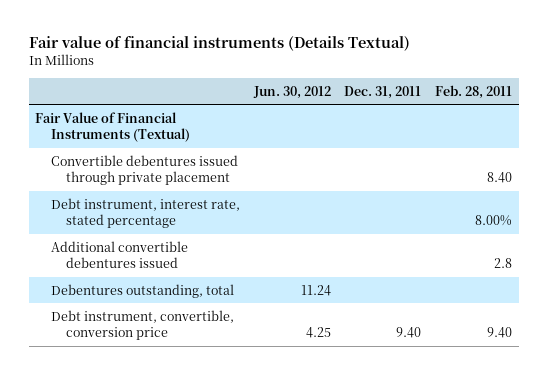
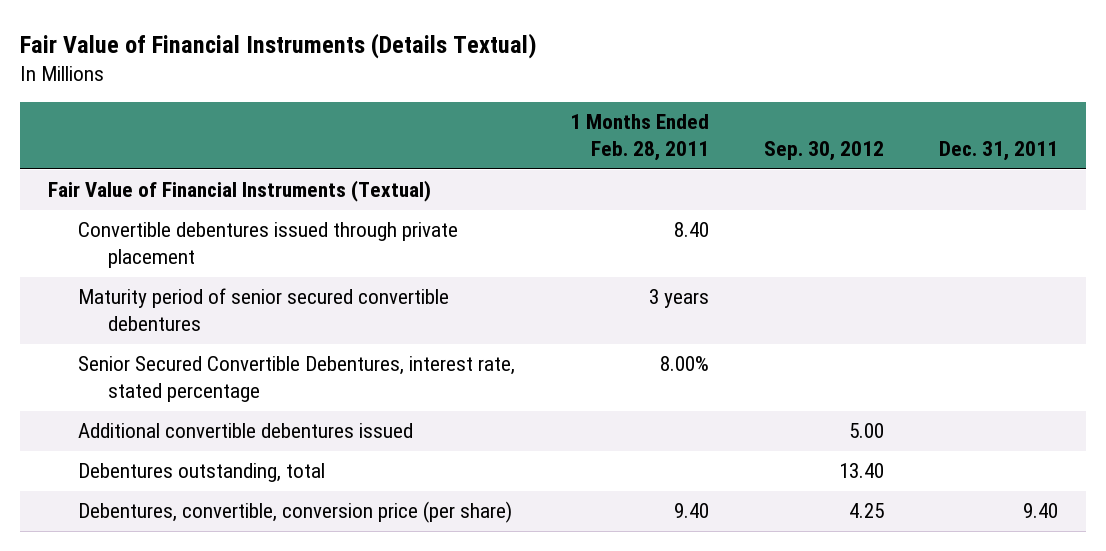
[28,36,410,52] Fair value of financial instruments (Details Textual) -> [20,32,538,59] Fair Value of Financial Instruments (Details Textual)
[252,85,331,99] Jun. 30, 2012 -> none
[434,84,512,99] Feb. 28, 2011 -> none
none -> [569,114,709,162] 1 Months Ended Feb. 28, 2011
none -> [763,141,884,162] Sep. 30, 2012
none -> [77,288,449,332] Maturity period of senior secured convertible debentures
[50,197,240,229] Debt instrument, interest rate, stated percentage -> [77,356,515,403] Senior Secured Convertible Debentures, interest rate, stated percentage
[50,309,234,341] Debt instrument, convertible, conversion price -> [77,501,512,524] Debentures, convertible, conversion price (per share)

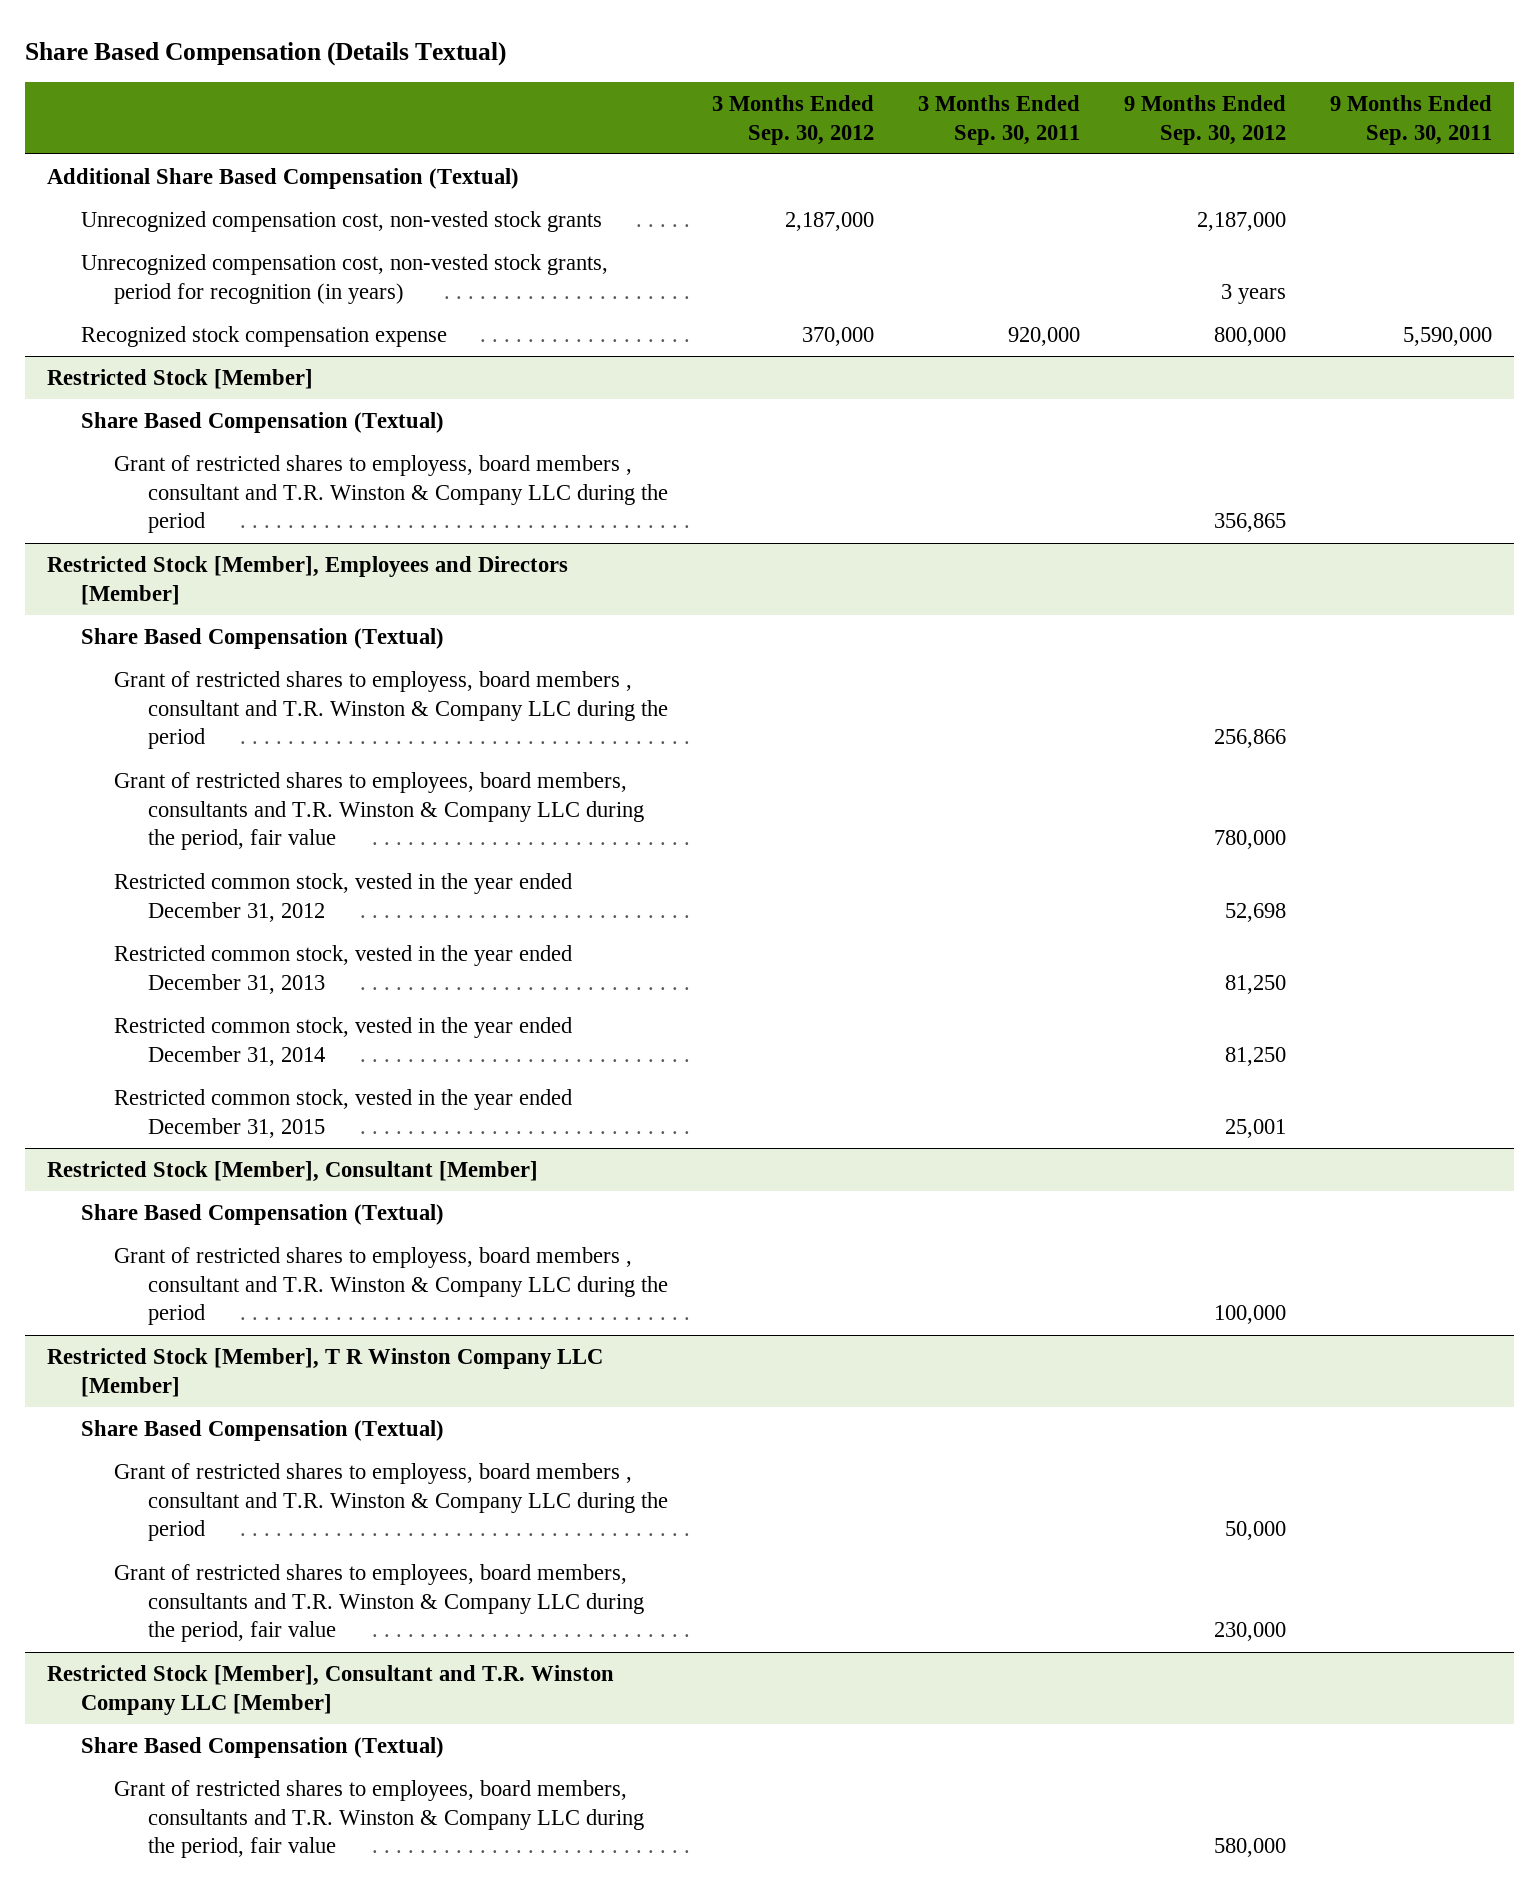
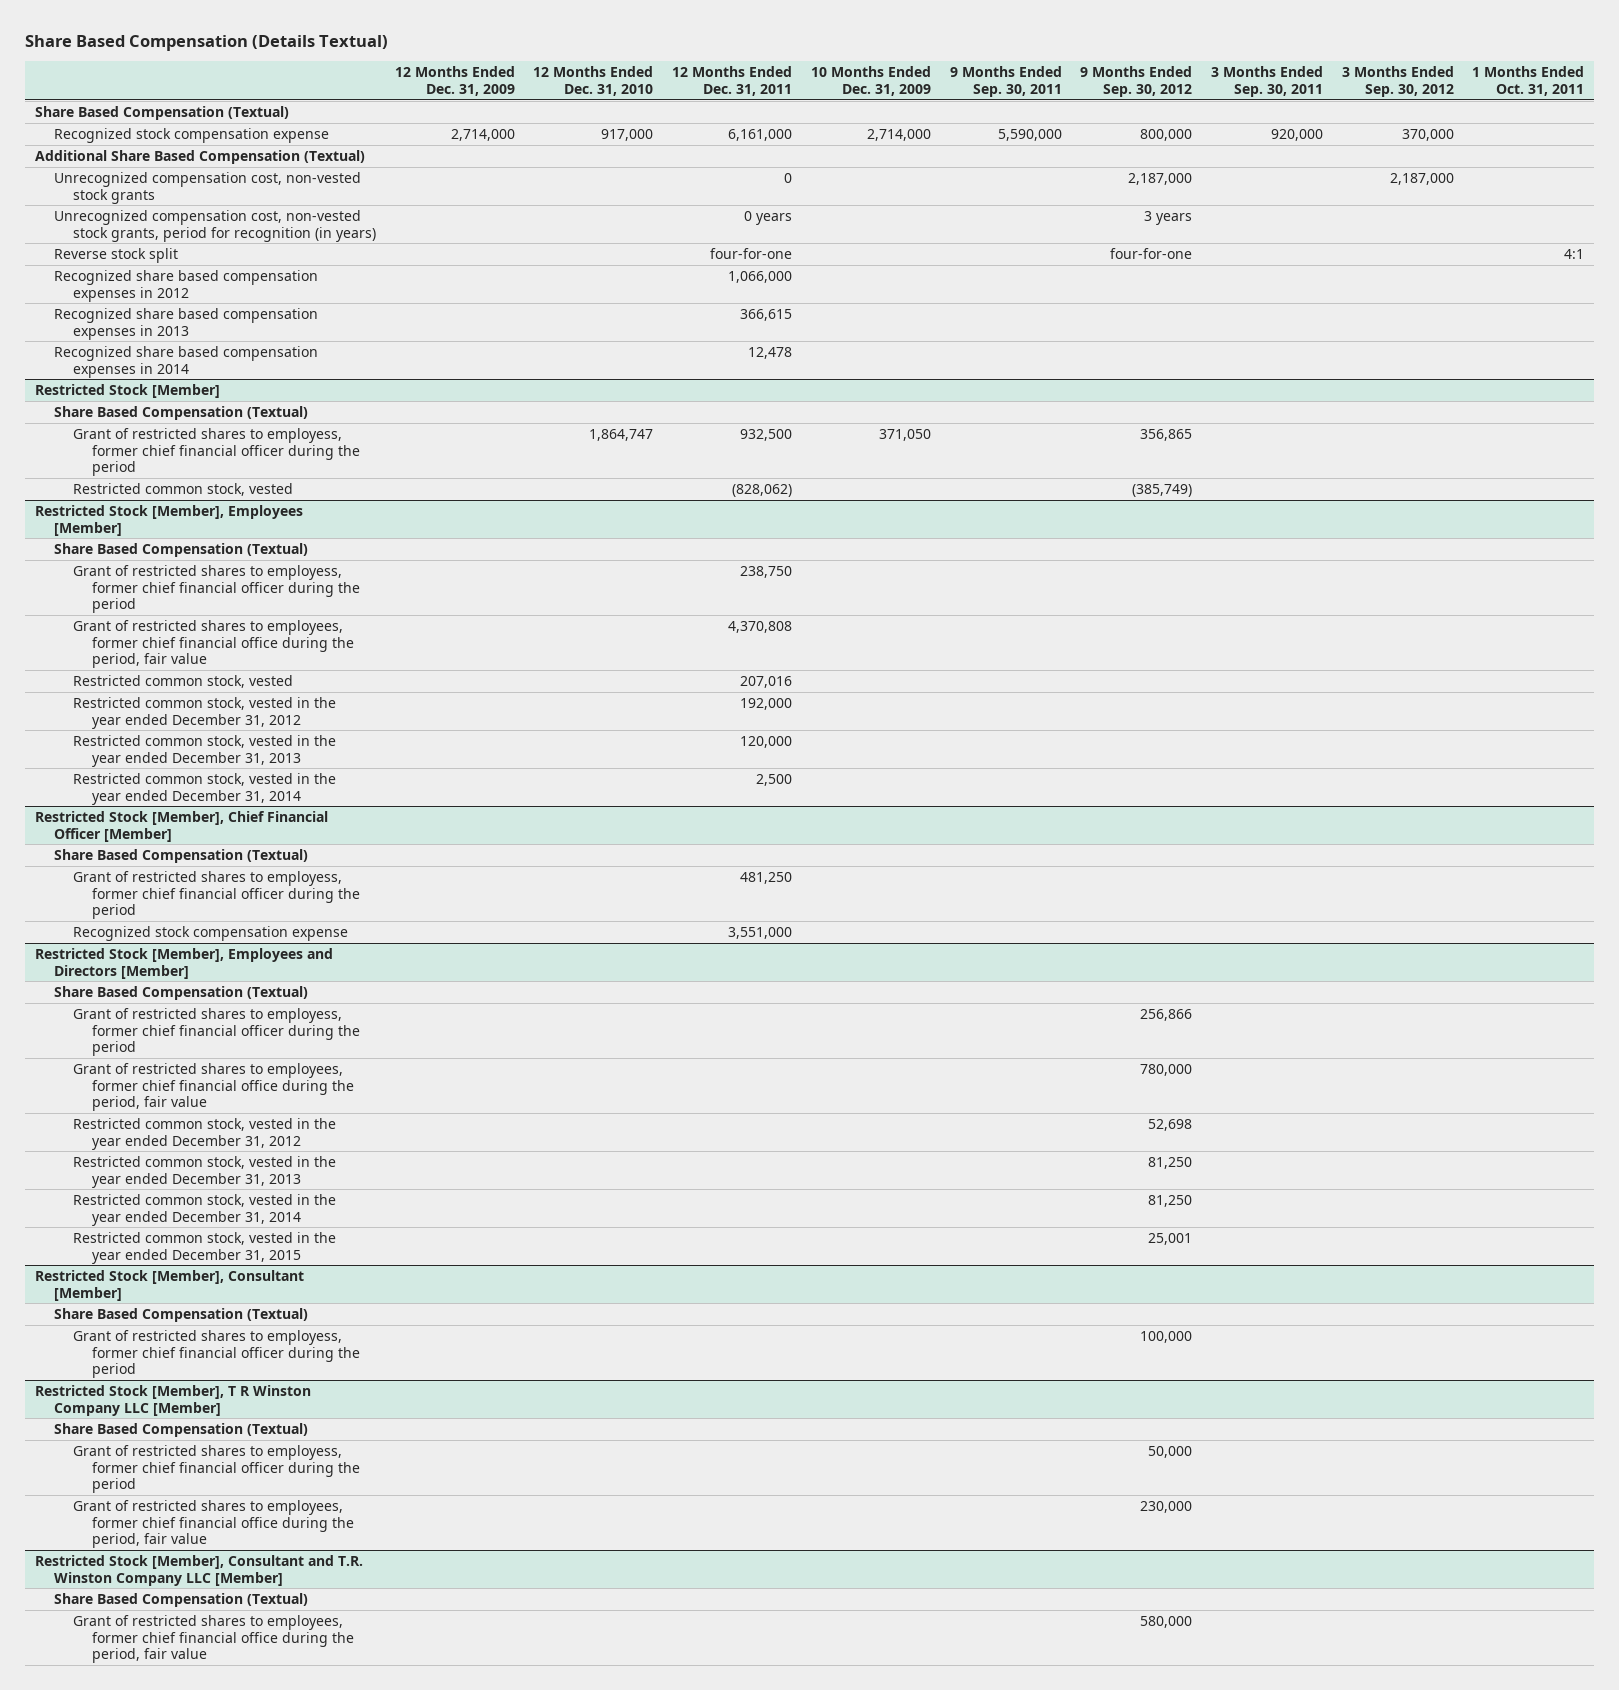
none -> [394,66,515,96] 12 Months Ended Dec. 31, 2009
none -> [533,66,654,96] 12 Months Ended Dec. 31, 2010
none -> [672,66,793,96] 12 Months Ended Dec. 31, 2011
none -> [810,66,931,96] 10 Months Ended Dec. 31, 2009
none -> [1472,66,1585,96] 1 Months Ended Oct. 31, 2011
none -> [34,105,289,120] Share Based Compensation (Textual)
[80,325,447,347] Recognized stock compensation expense -> [53,127,329,143] Recognized stock compensation expense
none -> [53,247,178,263] Reverse stock split
none -> [53,269,318,302] Recognized share based compensation expenses in 2012
none -> [53,307,318,340] Recognized share based compensation expenses in 2013
none -> [53,345,318,378] Recognized share based compensation expenses in 2014
[114,454,669,534] Grant of restricted shares to employess, board members , consultant and T.R. Winston & Company LLC during the period -> [73,427,361,477] Grant of restricted shares to employess, former chief financial officer during the period
none -> [73,482,294,496] Restricted common stock, vested
none -> [34,504,303,536] Restricted Stock [Member], Employees [Member]
none -> [53,542,308,557] Share Based Compensation (Textual)
none -> [73,564,361,614] Grant of restricted shares to employess, former chief financial officer during the period
none -> [73,619,355,669] Grant of restricted shares to employees, former chief financial office during the period, fair value
none -> [73,674,294,688] Restricted common stock, vested
none -> [73,696,337,729] Restricted common stock, vested in the year ended December 31, 2012
none -> [73,734,337,767] Restricted common stock, vested in the year ended December 31, 2013
none -> [73,772,337,805] Restricted common stock, vested in the year ended December 31, 2014
none -> [34,810,328,842] Restricted Stock [Member], Chief Financial Officer [Member]
none -> [53,848,308,863] Share Based Compensation (Textual)
none -> [73,870,361,920] Grant of restricted shares to employess, former chief financial officer during the period
none -> [73,925,349,941] Recognized stock compensation expense
[114,670,669,750] Grant of restricted shares to employess, board members , consultant and T.R. Winston & Company LLC during the period -> [73,1007,361,1057] Grant of restricted shares to employess, former chief financial officer during the period
[114,771,645,851] Grant of restricted shares to employees, board members, consultants and T.R. Winston & Company LLC during the period, fair value -> [73,1062,355,1112] Grant of restricted shares to employees, former chief financial office during the period, fair value
[114,1246,669,1326] Grant of restricted shares to employess, board members , consultant and T.R. Winston & Company LLC during the period -> [73,1329,361,1379] Grant of restricted shares to employess, former chief financial officer during the period
[114,1462,669,1542] Grant of restricted shares to employess, board members , consultant and T.R. Winston & Company LLC during the period -> [73,1444,361,1494] Grant of restricted shares to employess, former chief financial officer during the period
[114,1563,645,1643] Grant of restricted shares to employees, board members, consultants and T.R. Winston & Company LLC during the period, fair value -> [73,1499,355,1549] Grant of restricted shares to employees, former chief financial office during the period, fair value
[114,1779,645,1859] Grant of restricted shares to employees, board members, consultants and T.R. Winston & Company LLC during the period, fair value -> [73,1614,355,1664] Grant of restricted shares to employees, former chief financial office during the period, fair value

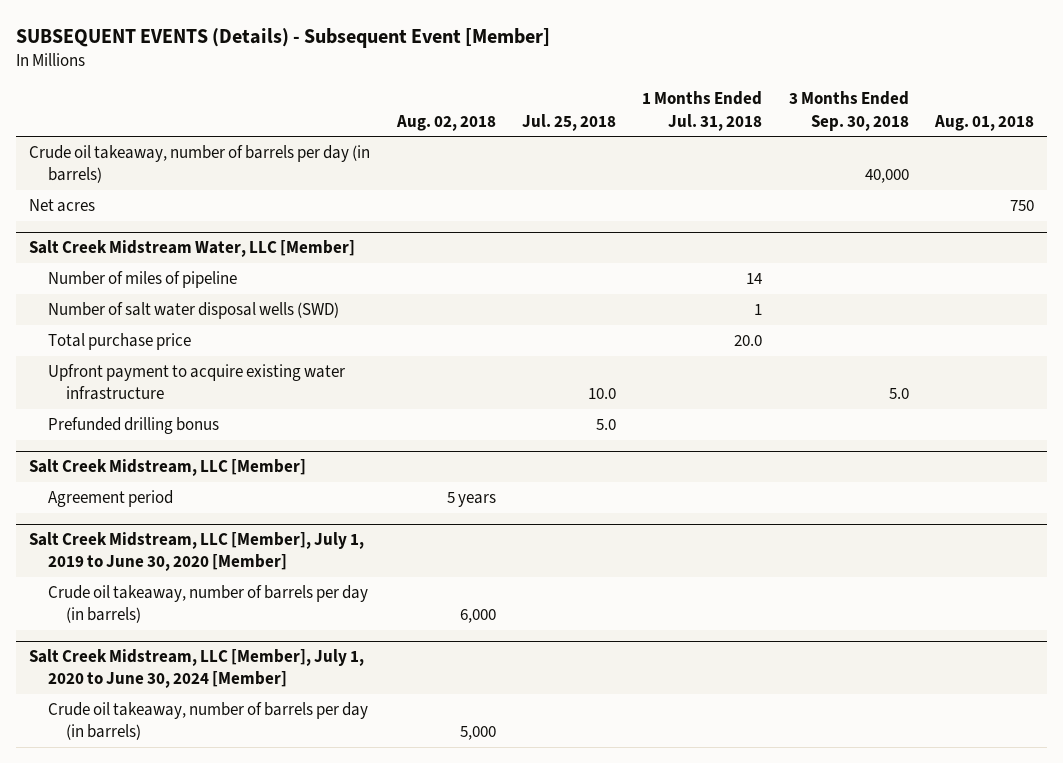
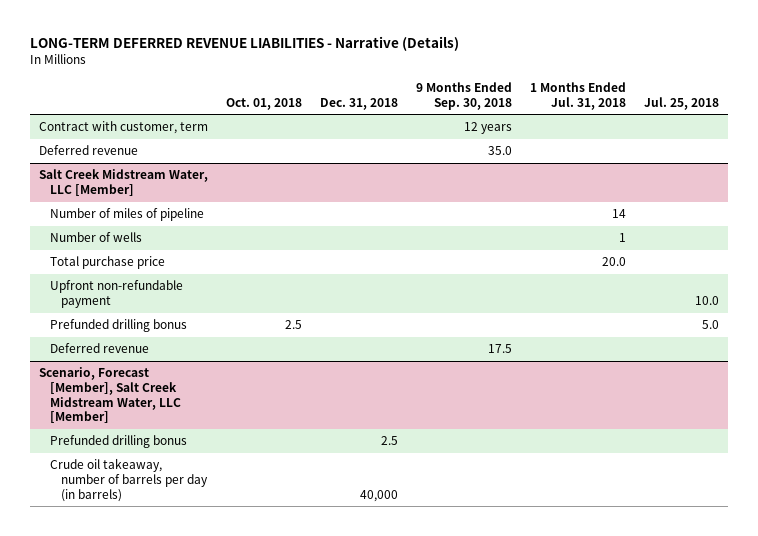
[15,27,550,48] SUBSEQUENT EVENTS (Details) - Subsequent Event [Member] -> [29,35,459,51] LONG-TERM DEFERRED REVENUE LIABILITIES - Narrative (Details)
[395,114,496,131] Aug. 02, 2018 -> none
[788,91,909,131] 3 Months Ended Sep. 30, 2018 -> none
[933,114,1034,131] Aug. 01, 2018 -> none
none -> [225,97,302,110] Oct. 01, 2018
none -> [319,97,398,110] Dec. 31, 2018
none -> [415,82,512,110] 9 Months Ended Sep. 30, 2018
[29,145,371,184] Crude oil takeaway, number of barrels per day (in barrels) -> none
[29,199,96,213] Net acres -> none
none -> [38,121,208,135] Contract with customer, term
none -> [38,145,138,156] Deferred revenue
[47,302,339,320] Number of salt water disposal wells (SWD) -> [49,232,142,243] Number of wells
[47,364,345,401] Upfront payment to acquire existing water infrastructure -> [49,280,183,308] Upfront non-refundable payment
[47,490,173,508] Agreement period -> none
[29,532,365,572] Salt Creek Midstream, LLC [Member], July 1, 2019 to June 30, 2020 [Member] -> none
[47,585,368,624] Crude oil takeaway, number of barrels per day (in barrels) -> none
[29,649,365,689] Salt Creek Midstream, LLC [Member], July 1, 2020 to June 30, 2024 [Member] -> none
[47,702,368,741] Crude oil takeaway, number of barrels per day (in barrels) -> none
none -> [49,343,149,354] Deferred revenue
[29,459,307,477] Salt Creek Midstream, LLC [Member] -> [38,367,181,424] Scenario, Forecast [Member], Salt Creek Midstream Water, LLC [Member]
none -> [49,435,187,449] Prefunded drilling bonus
none -> [49,458,208,502] Crude oil takeaway, number of barrels per day (in barrels)

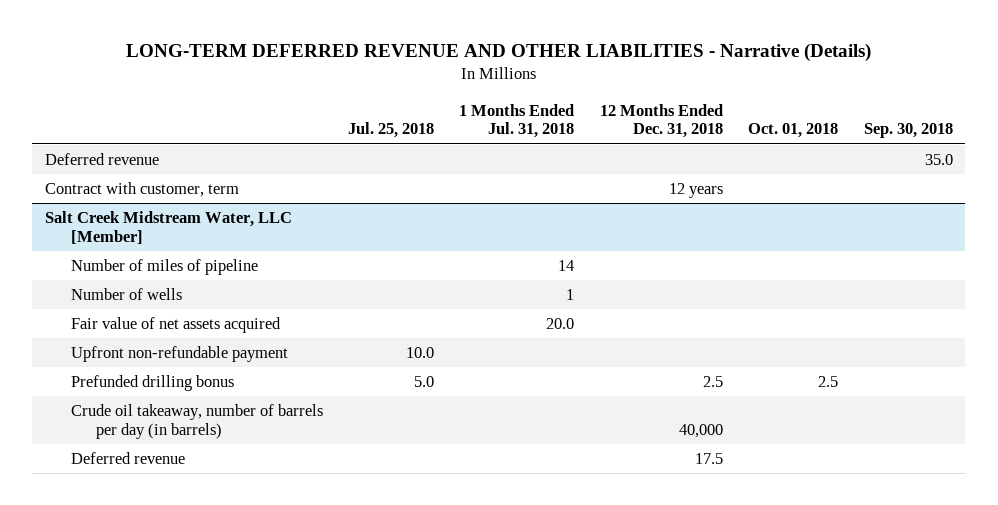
[29,35,459,51] LONG-TERM DEFERRED REVENUE LIABILITIES - Narrative (Details) -> [125,43,871,63] LONG-TERM DEFERRED REVENUE AND OTHER LIABILITIES - Narrative (Details)
[319,97,398,110] Dec. 31, 2018 -> none
[415,82,512,110] 9 Months Ended Sep. 30, 2018 -> none
none -> [599,103,723,139] 12 Months Ended Dec. 31, 2018
none -> [863,123,953,139] Sep. 30, 2018
[38,121,208,135] Contract with customer, term -> [44,181,239,197] Contract with customer, term
[49,256,165,270] Total purchase price -> [70,316,281,333] Fair value of net assets acquired
none -> [70,403,323,439] Crude oil takeaway, number of barrels per day (in barrels)
[38,367,181,424] Scenario, Forecast [Member], Salt Creek Midstream Water, LLC [Member] -> none
[49,435,187,449] Prefunded drilling bonus -> none
[49,458,208,502] Crude oil takeaway, number of barrels per day (in barrels) -> none

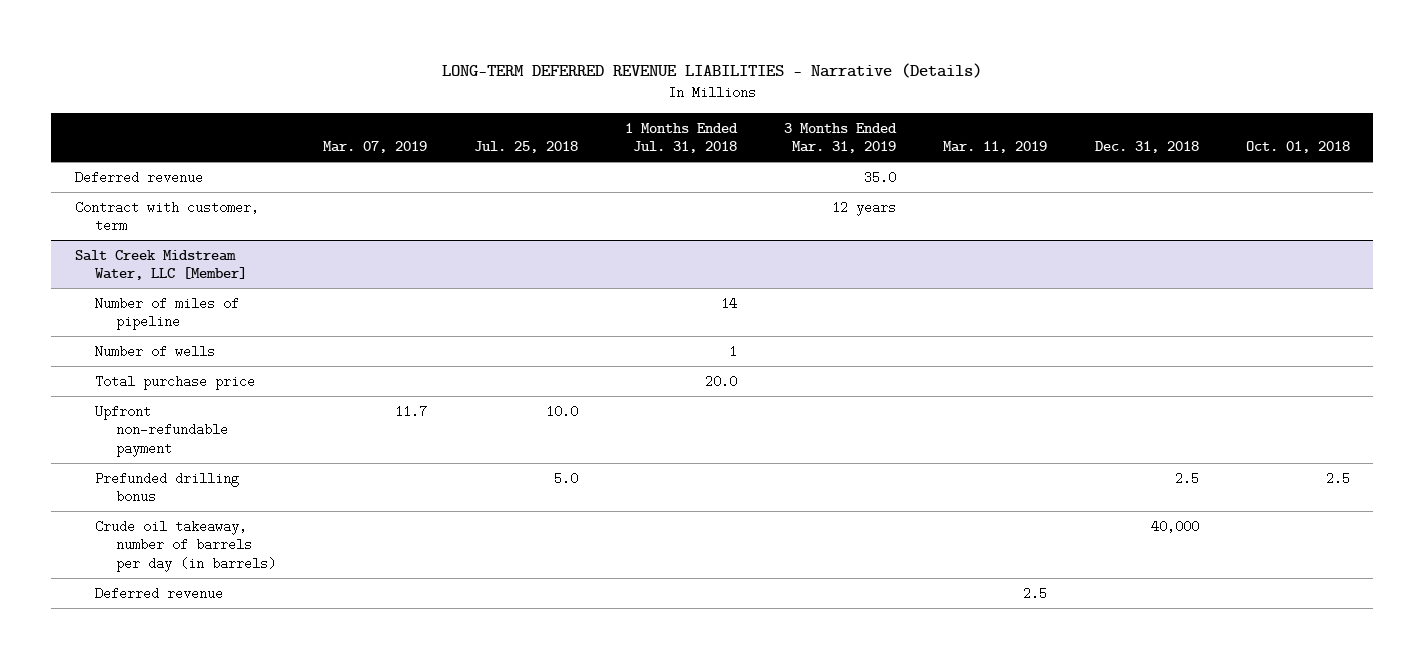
[125,43,871,63] LONG-TERM DEFERRED REVENUE AND OTHER LIABILITIES - Narrative (Details) -> [442,62,983,78] LONG-TERM DEFERRED REVENUE LIABILITIES - Narrative (Details)
[599,103,723,139] 12 Months Ended Dec. 31, 2018 -> none
[863,123,953,139] Sep. 30, 2018 -> none
none -> [322,141,427,154] Mar. 07, 2019
none -> [784,122,898,154] 3 Months Ended Mar. 31, 2019
none -> [943,141,1048,154] Mar. 11, 2019
none -> [1094,141,1199,154] Dec. 31, 2018
[70,316,281,333] Fair value of net assets acquired -> [95,374,256,390] Total purchase price

